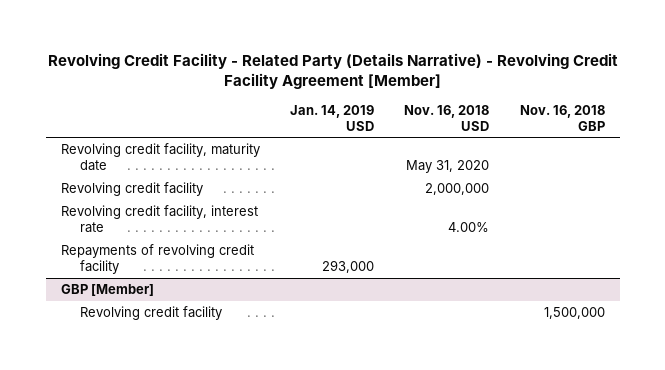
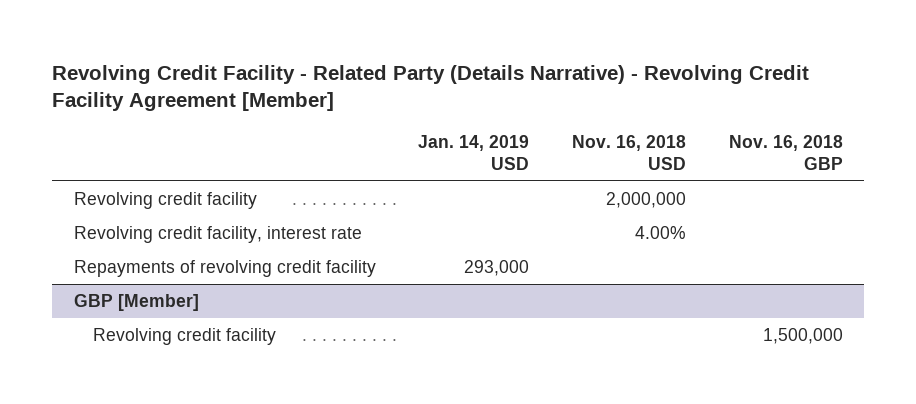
[60,143,260,171] Revolving credit facility, maturity date -> none

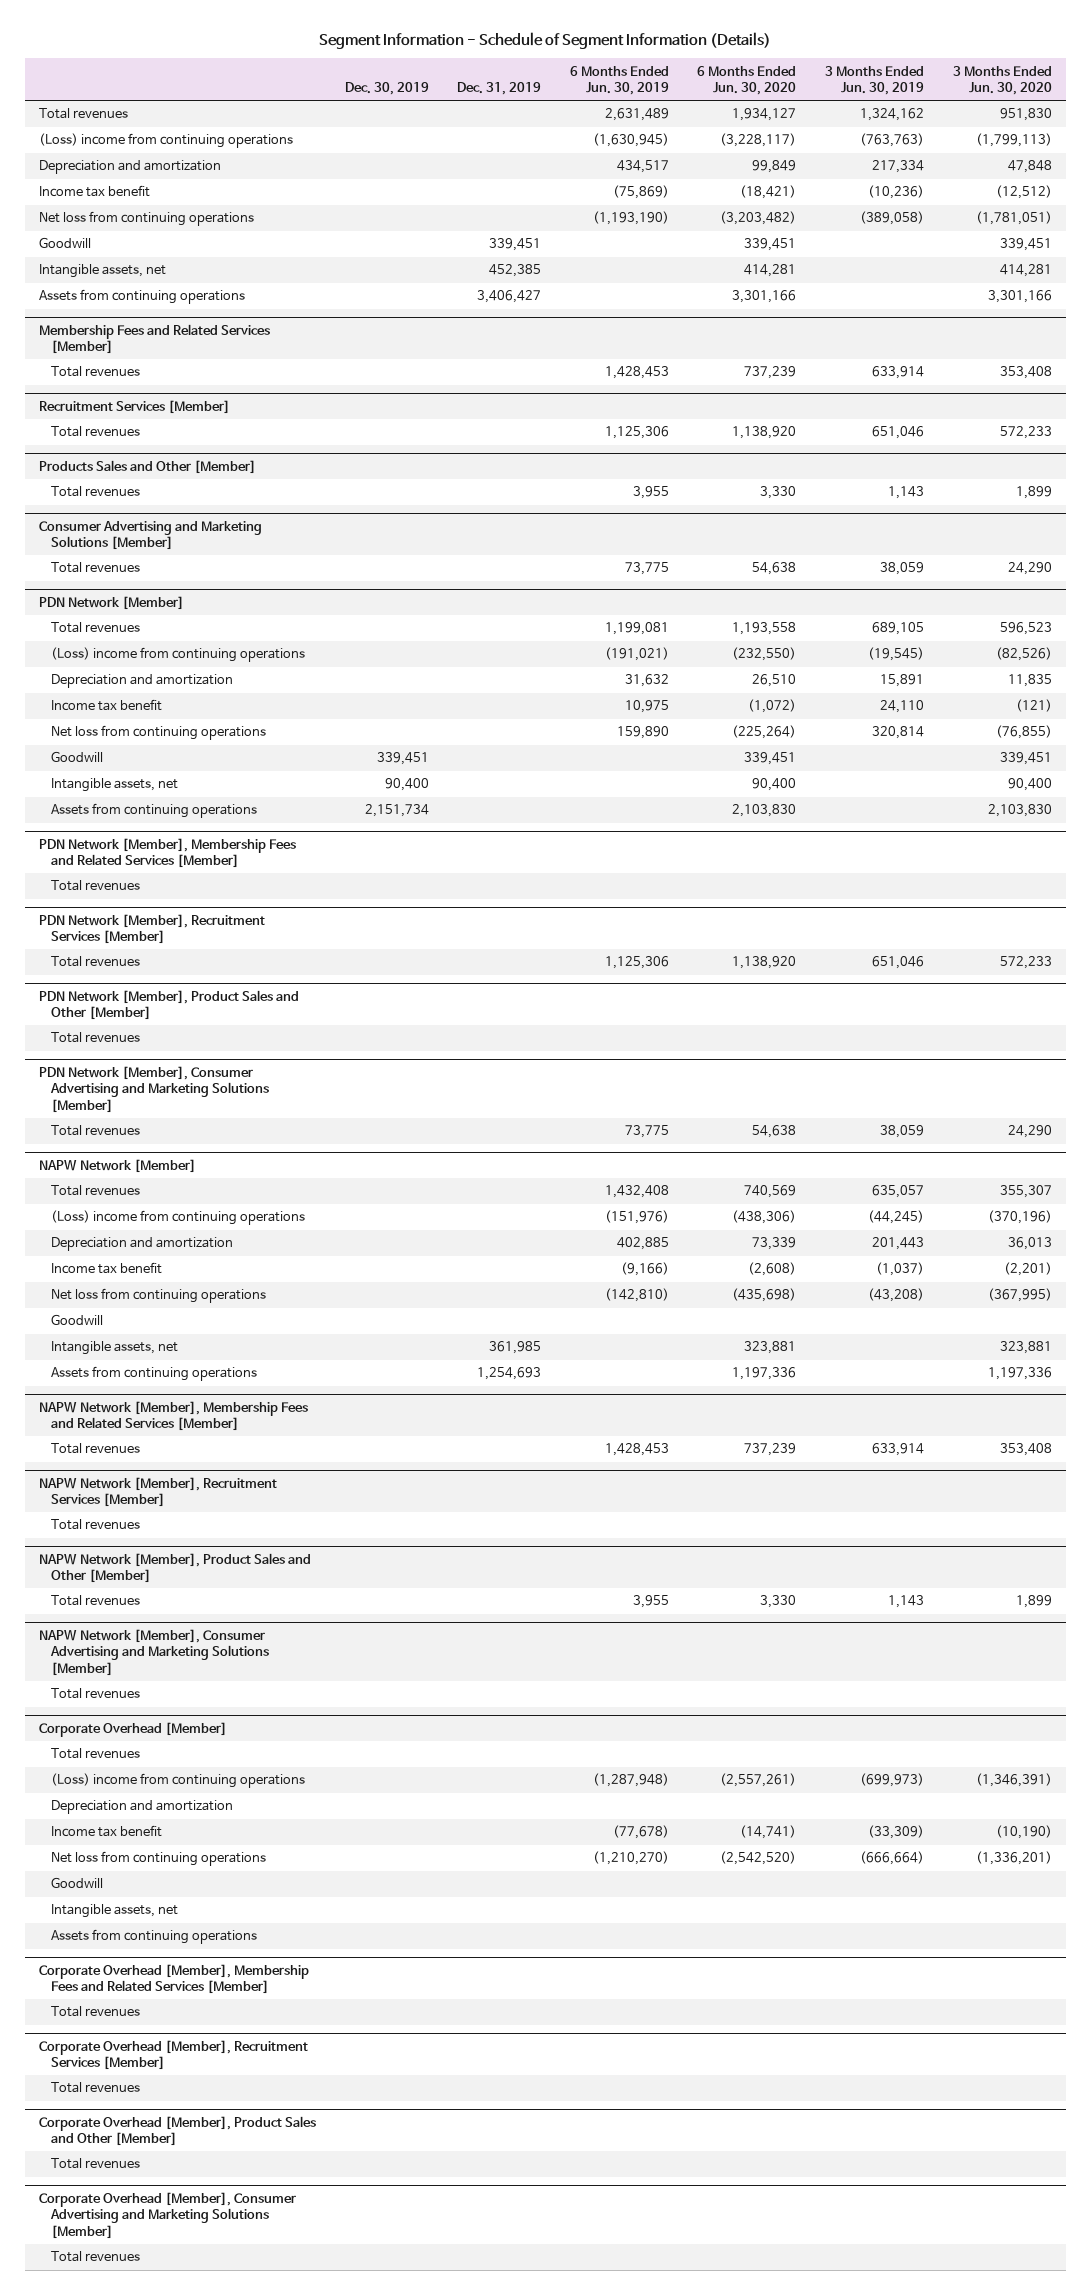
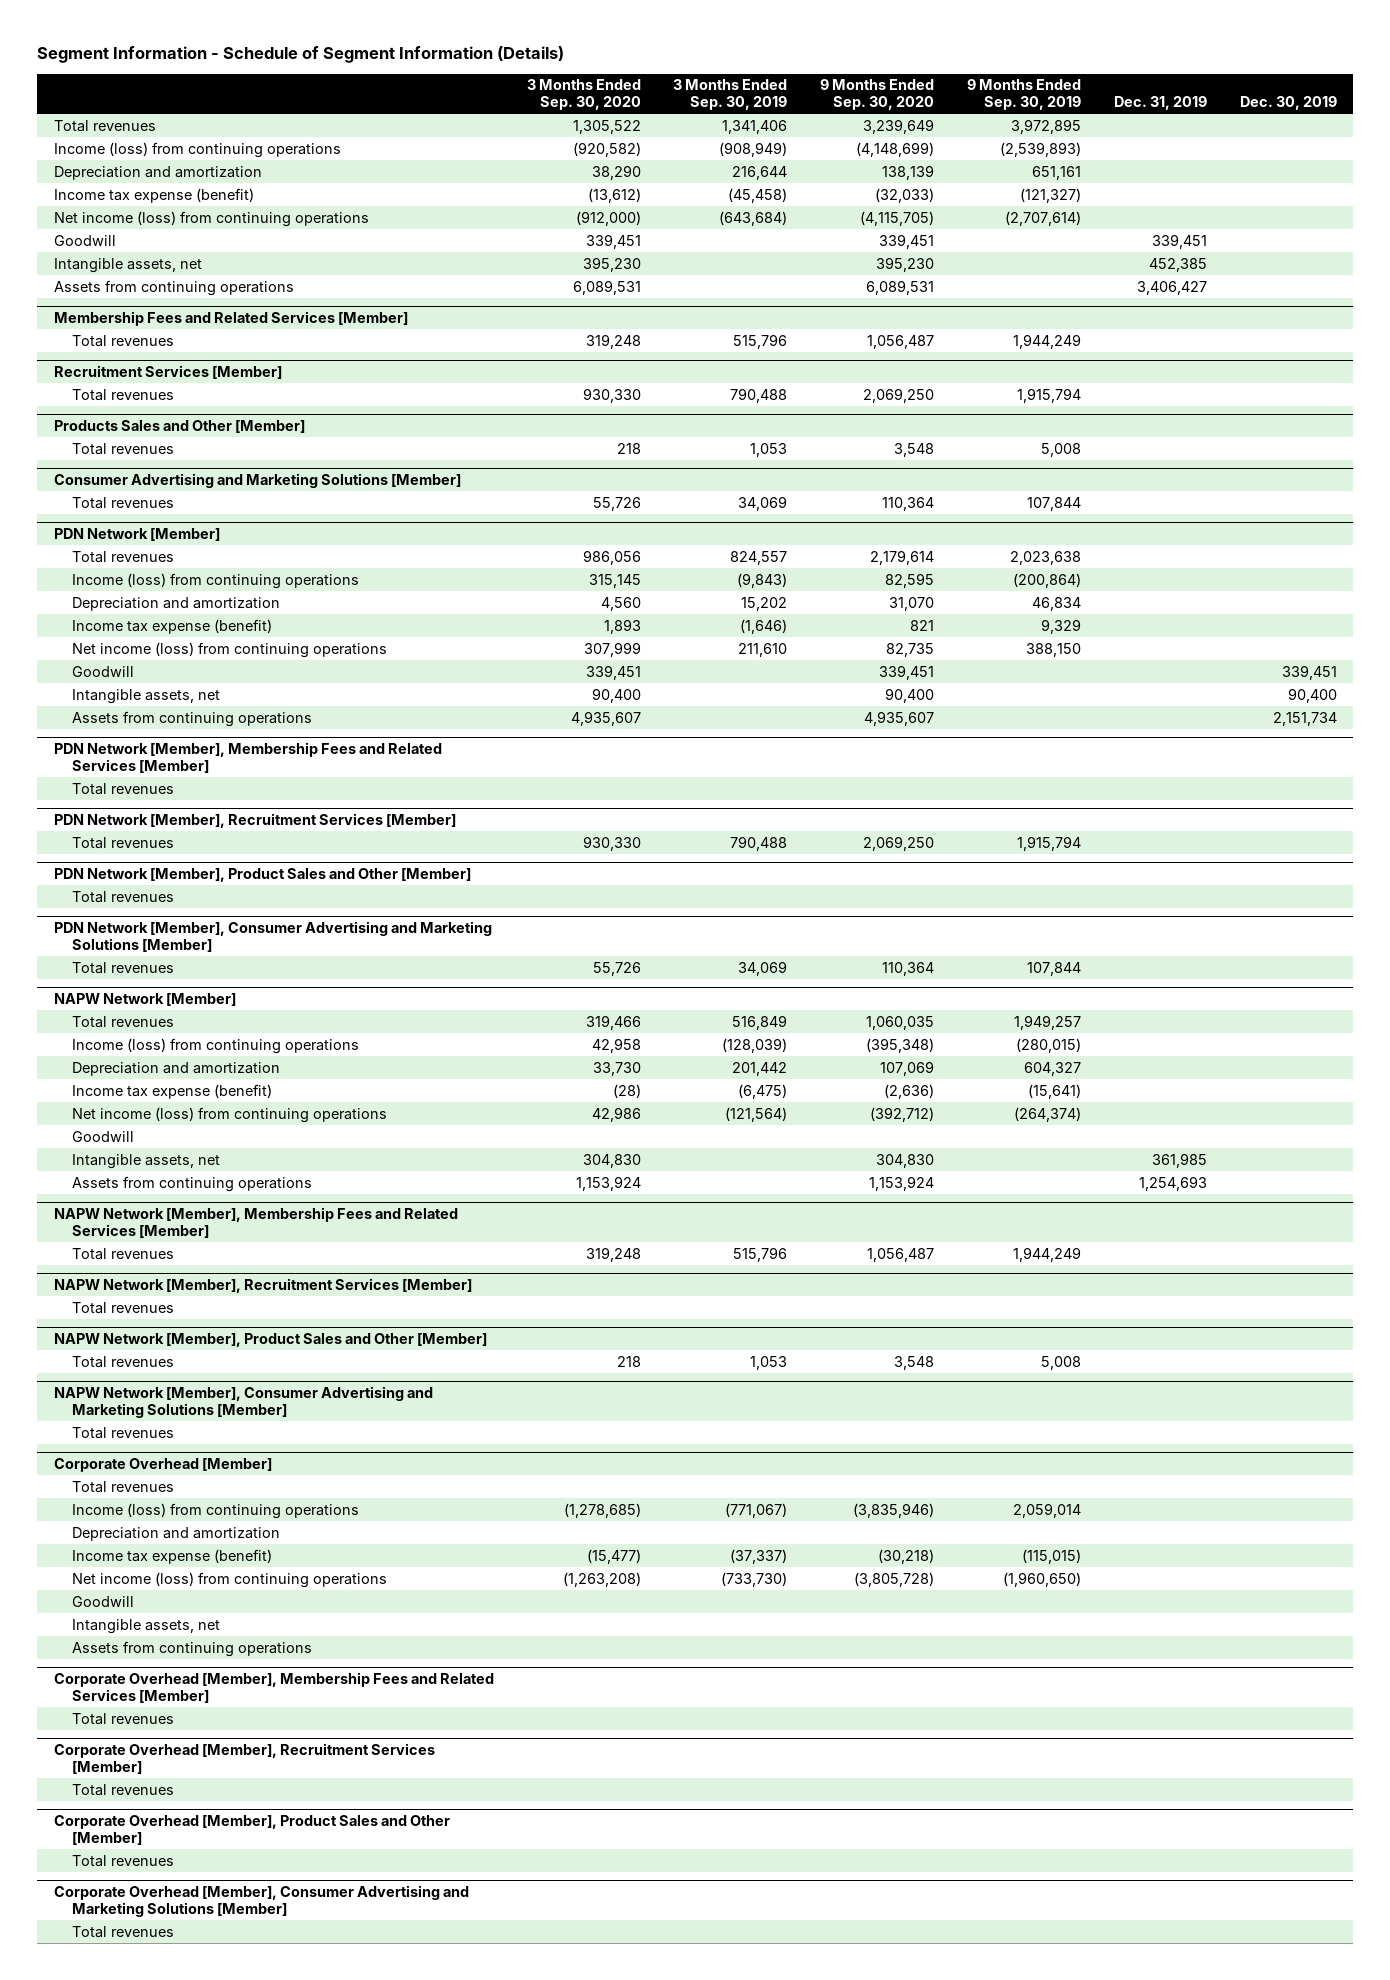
[569,65,669,96] 6 Months Ended Jun. 30, 2019 -> none
[697,65,797,96] 6 Months Ended Jun. 30, 2020 -> none
[825,65,925,96] 3 Months Ended Jun. 30, 2019 -> none
[952,65,1052,96] 3 Months Ended Jun. 30, 2020 -> none
none -> [526,79,641,110] 3 Months Ended Sep. 30, 2020
none -> [673,79,788,110] 3 Months Ended Sep. 30, 2019
none -> [820,79,935,110] 9 Months Ended Sep. 30, 2020
none -> [966,79,1081,110] 9 Months Ended Sep. 30, 2019
[39,133,294,149] (Loss) income from continuing operations -> [53,141,341,158] Income (loss) from continuing operations
[39,185,151,198] Income tax benefit -> [53,187,254,203] Income tax expense (benefit)
[39,211,255,227] Net loss from continuing operations -> [53,210,369,227] Net income (loss) from continuing operations
[50,647,305,663] (Loss) income from continuing operations -> [72,572,360,589] Income (loss) from continuing operations
[50,699,162,712] Income tax benefit -> [72,618,273,634] Income tax expense (benefit)
[50,725,266,741] Net loss from continuing operations -> [72,641,388,658] Net income (loss) from continuing operations
[50,1210,305,1226] (Loss) income from continuing operations -> [72,1037,360,1054] Income (loss) from continuing operations
[50,1262,162,1275] Income tax benefit -> [72,1083,273,1099] Income tax expense (benefit)
[50,1288,266,1304] Net loss from continuing operations -> [72,1106,388,1123] Net income (loss) from continuing operations
[50,1773,305,1789] (Loss) income from continuing operations -> [72,1502,360,1519] Income (loss) from continuing operations
[50,1825,162,1838] Income tax benefit -> [72,1548,273,1564] Income tax expense (benefit)
[50,1851,266,1867] Net loss from continuing operations -> [72,1571,388,1588] Net income (loss) from continuing operations

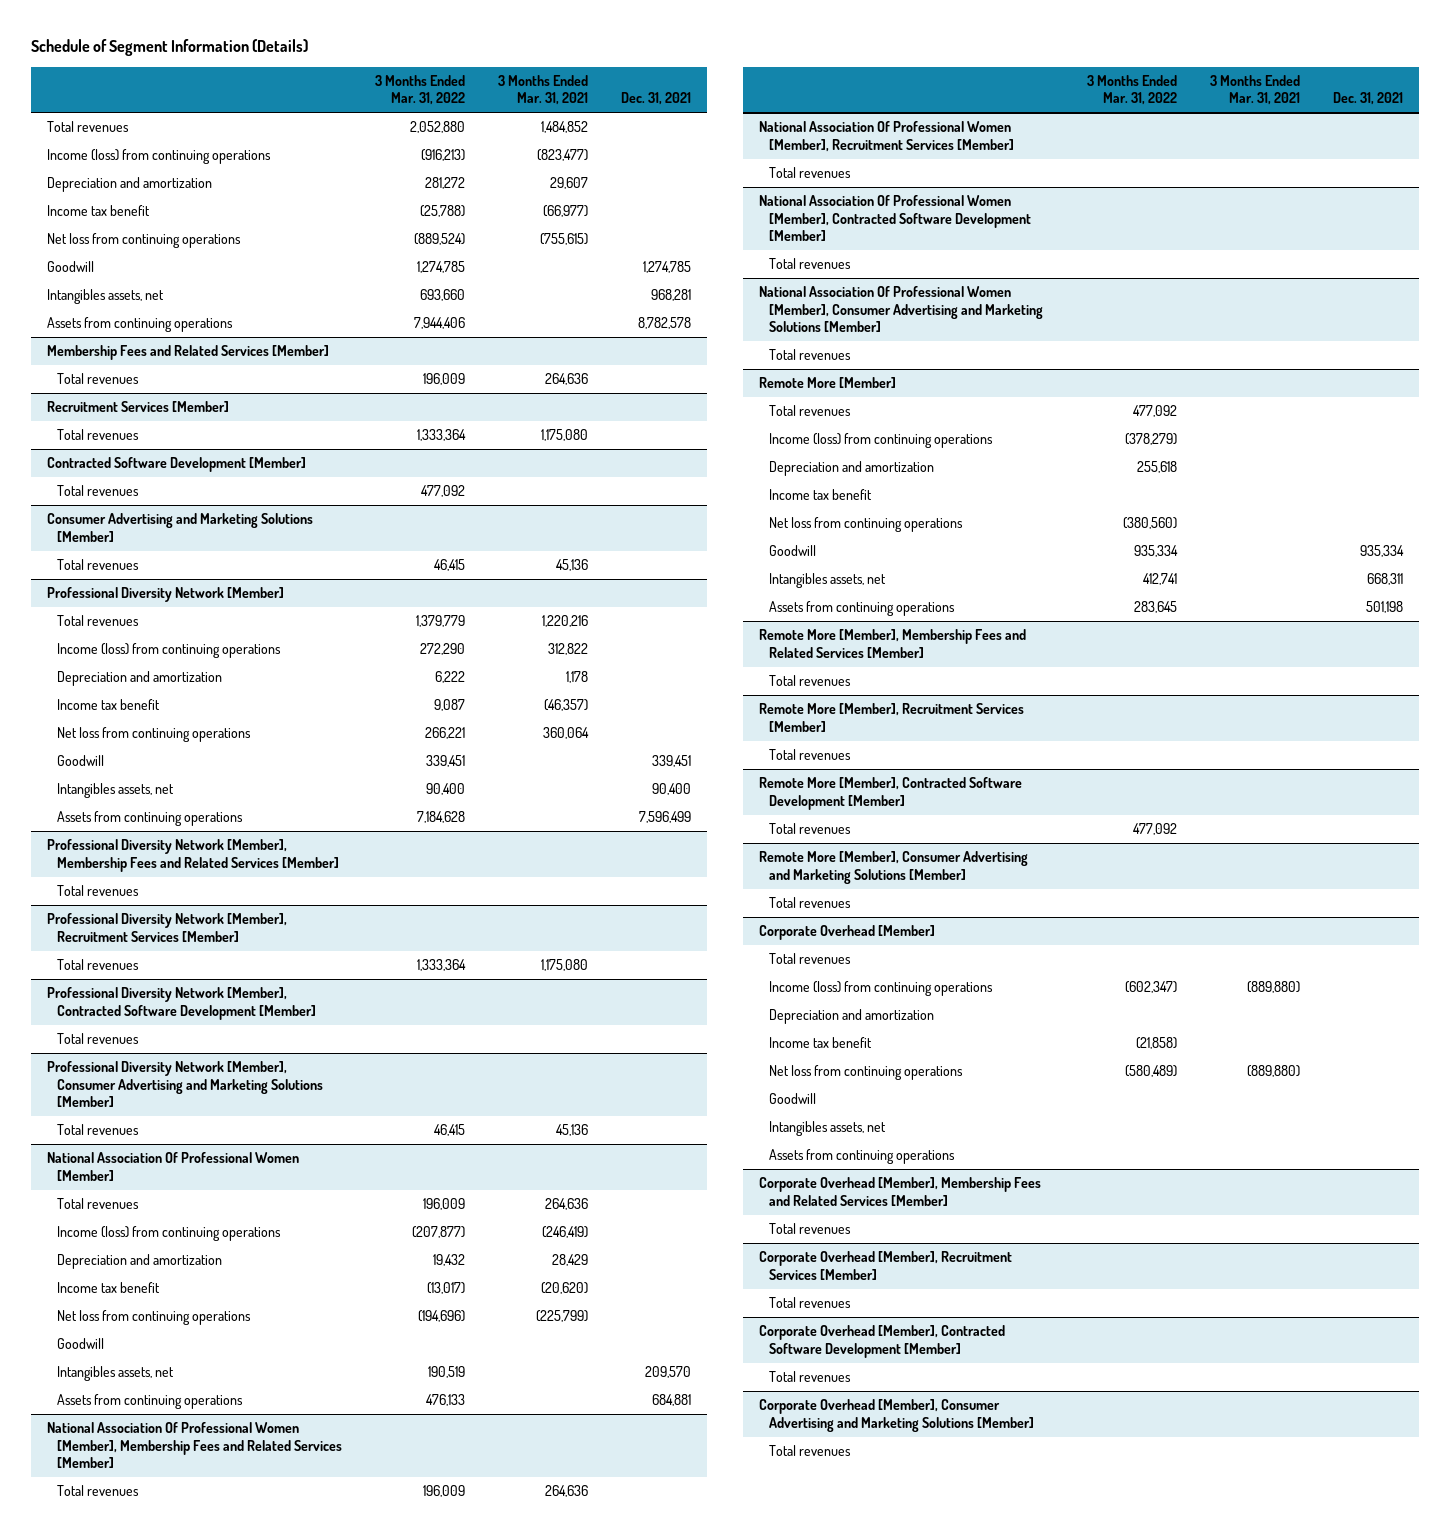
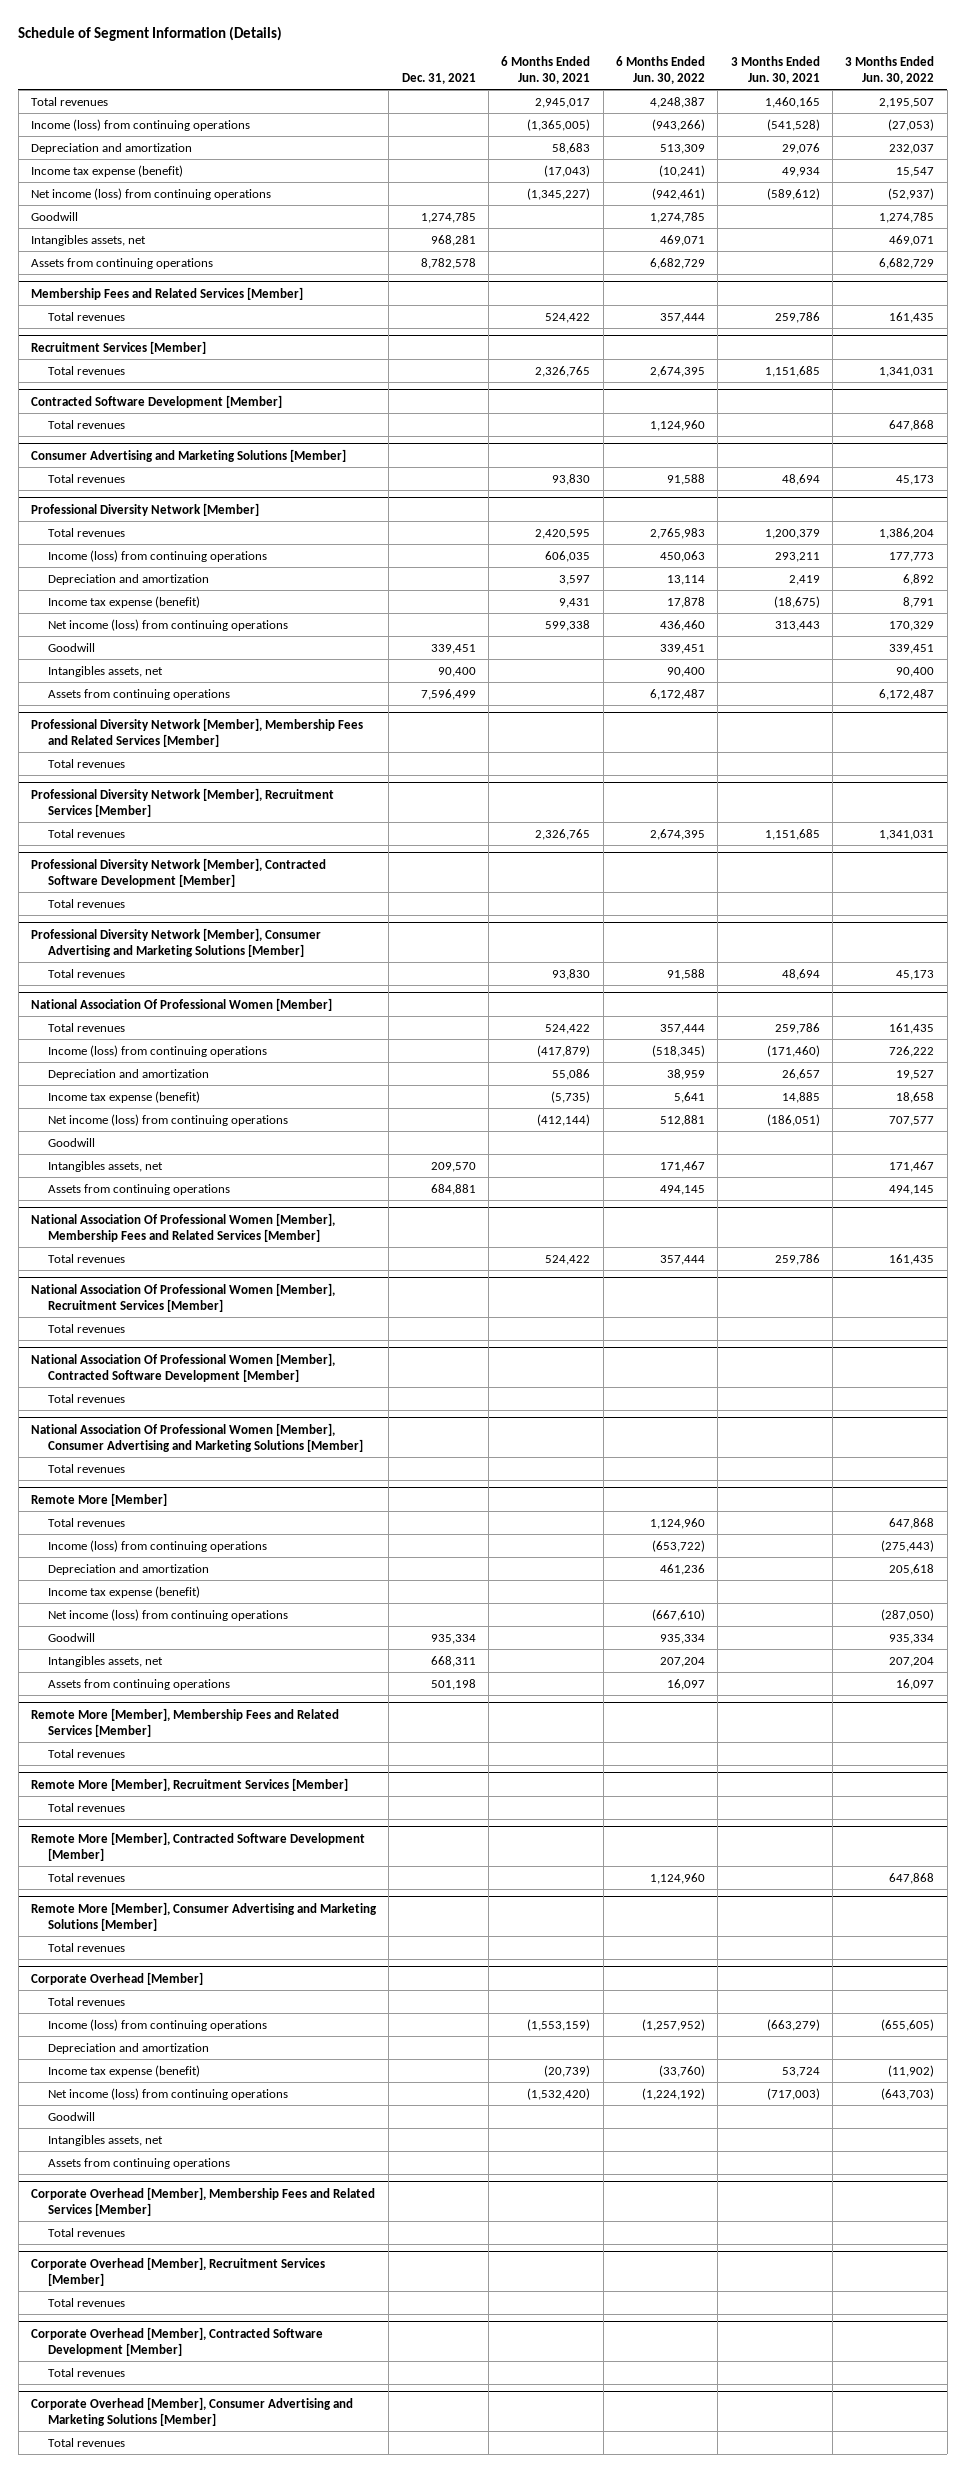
[375,74,466,106] 3 Months Ended Mar. 31, 2022 -> none
[497,74,588,106] 3 Months Ended Mar. 31, 2021 -> none
none -> [501,55,591,84] 6 Months Ended Jun. 30, 2021
none -> [616,55,706,84] 6 Months Ended Jun. 30, 2022
none -> [730,55,820,84] 3 Months Ended Jun. 30, 2021
none -> [845,55,935,84] 3 Months Ended Jun. 30, 2022
[46,205,150,217] Income tax benefit -> [30,164,183,177] Income tax expense (benefit)
[46,233,241,249] Net loss from continuing operations -> [30,187,271,200] Net income (loss) from continuing operations
[57,699,161,711] Income tax benefit -> [47,595,200,608] Income tax expense (benefit)
[57,727,252,743] Net loss from continuing operations -> [47,618,288,631] Net income (loss) from continuing operations
[57,1282,161,1294] Income tax benefit -> [47,1090,200,1103] Income tax expense (benefit)
[57,1310,252,1326] Net loss from continuing operations -> [47,1113,288,1126] Net income (loss) from continuing operations
[769,489,873,501] Income tax benefit -> [47,1585,200,1598] Income tax expense (benefit)
[769,517,964,533] Net loss from continuing operations -> [47,1608,288,1621] Net income (loss) from continuing operations
[769,1037,873,1049] Income tax benefit -> [47,2064,200,2077] Income tax expense (benefit)
[769,1065,964,1081] Net loss from continuing operations -> [47,2087,288,2100] Net income (loss) from continuing operations

